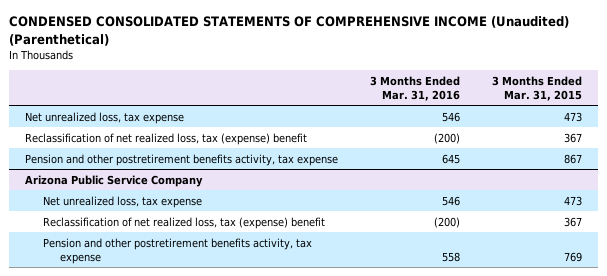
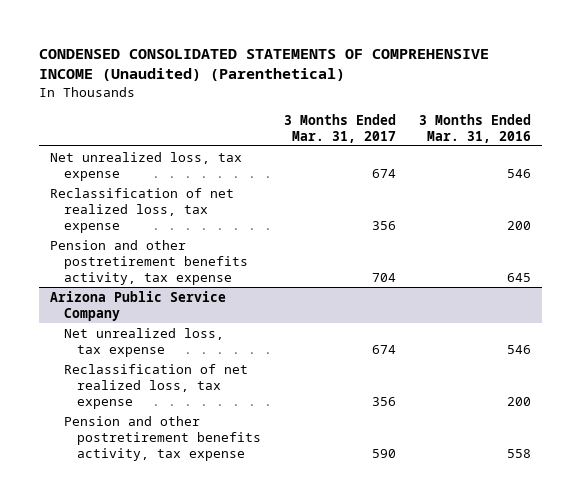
[491,75,582,101] 3 Months Ended Mar. 31, 2015 -> none
none -> [283,113,396,143] 3 Months Ended Mar. 31, 2017
[25,132,308,145] Reclassification of net realized loss, tax (expense) benefit -> [50,187,235,234] Reclassification of net realized loss, tax expense
[434,132,461,144] (200) -> [506,221,531,231] 200
[42,216,325,229] Reclassification of net realized loss, tax (expense) benefit -> [63,363,248,410] Reclassification of net realized loss, tax expense
[434,216,461,228] (200) -> [506,397,531,407] 200

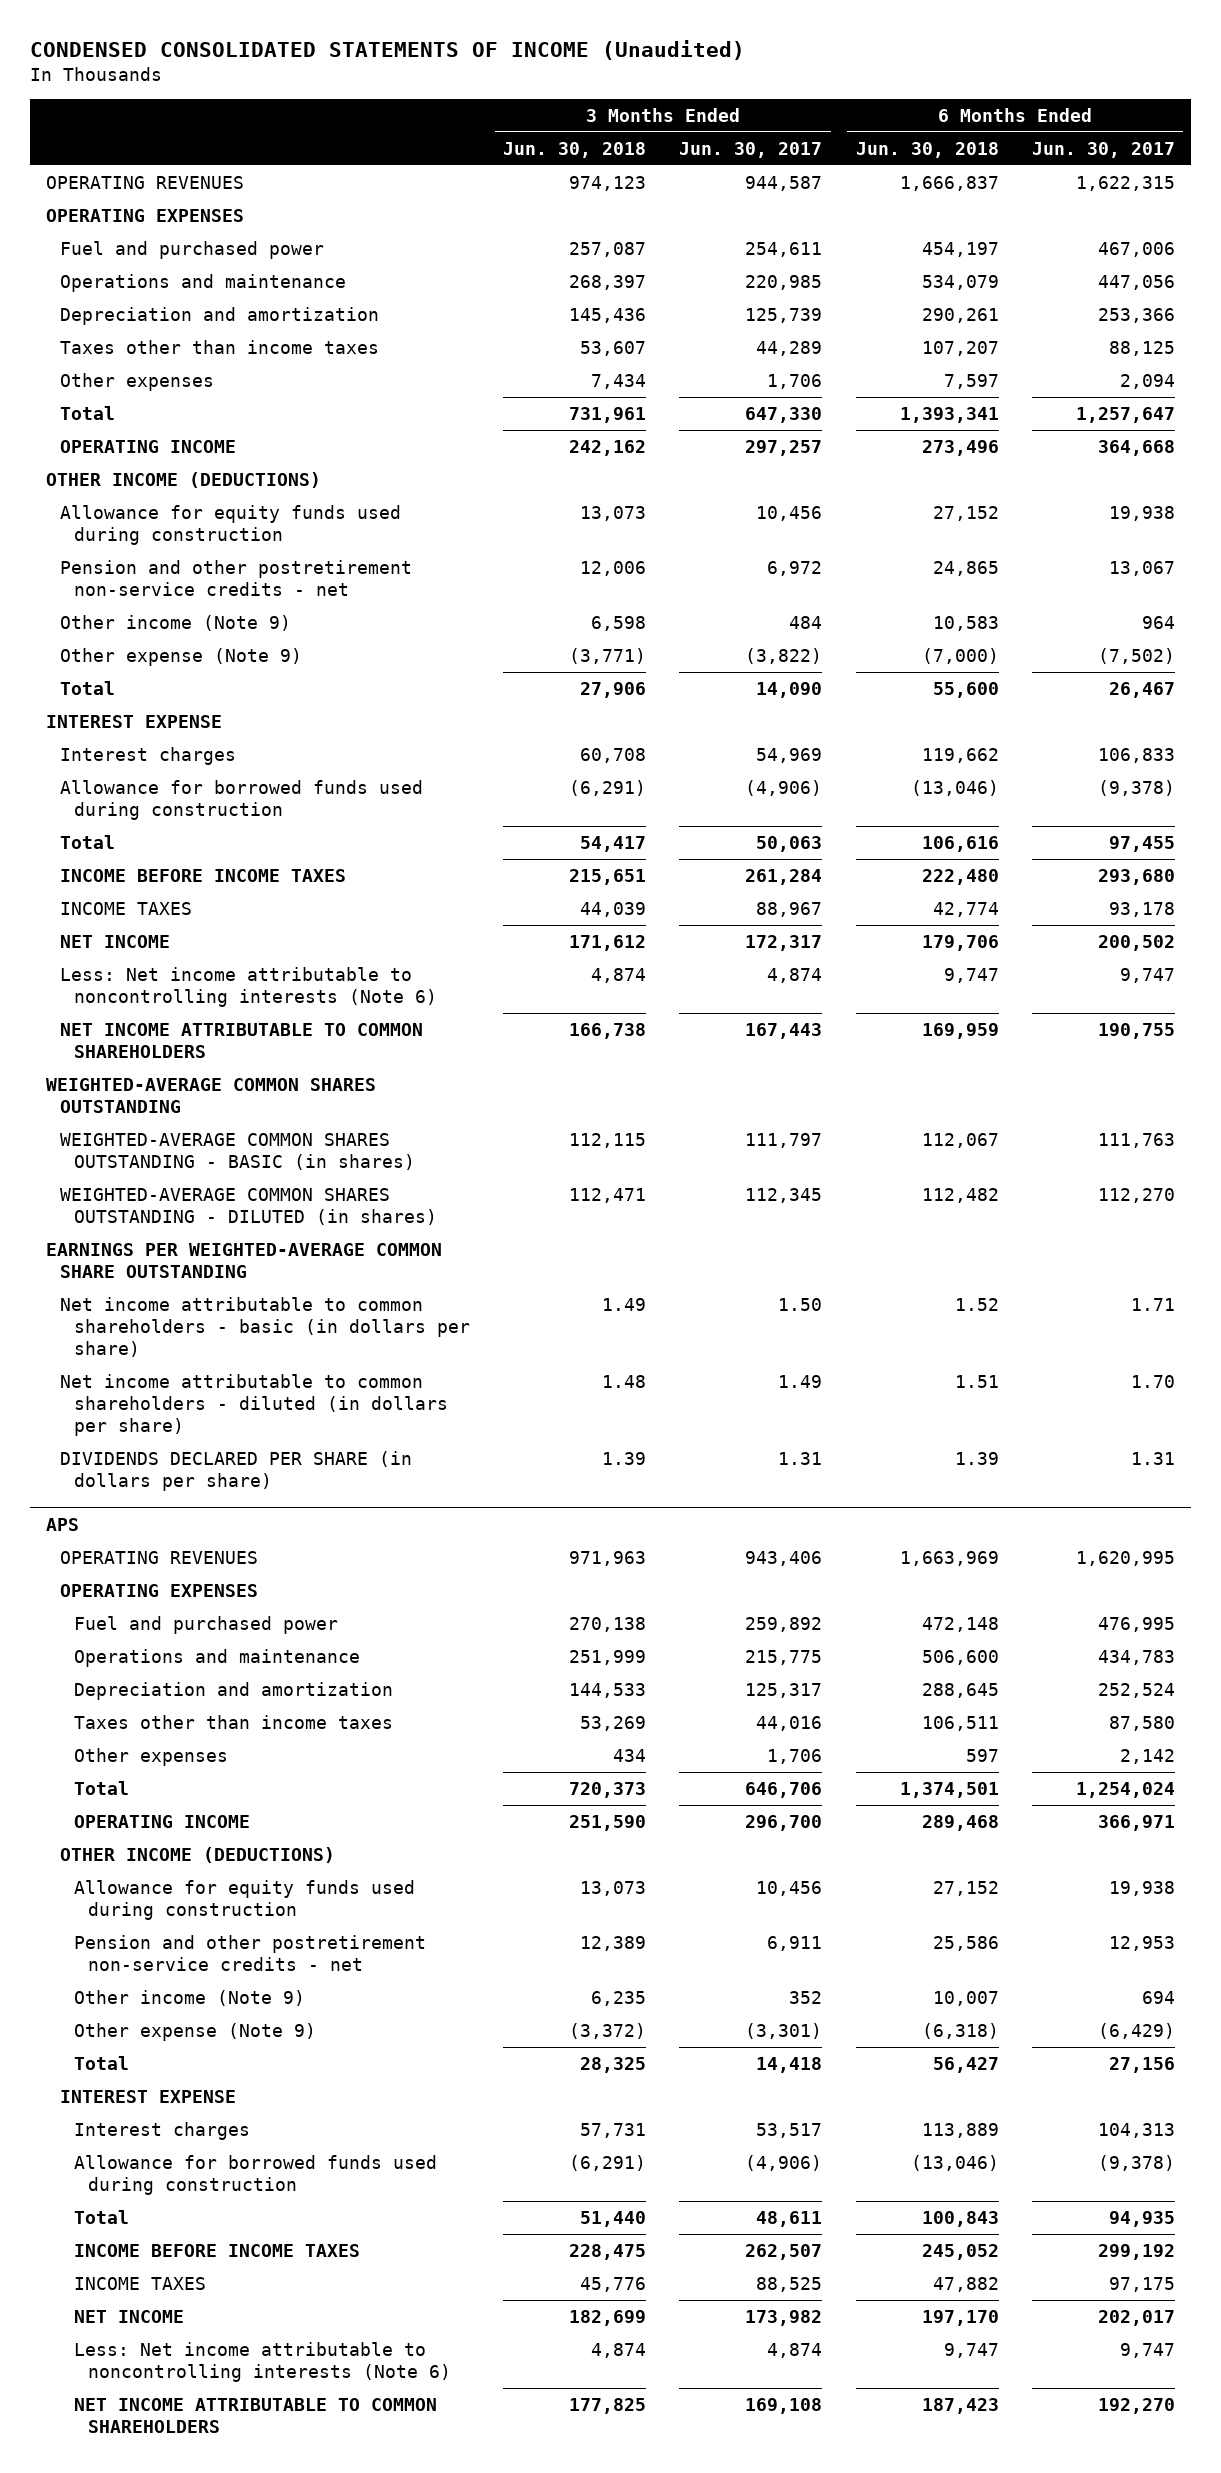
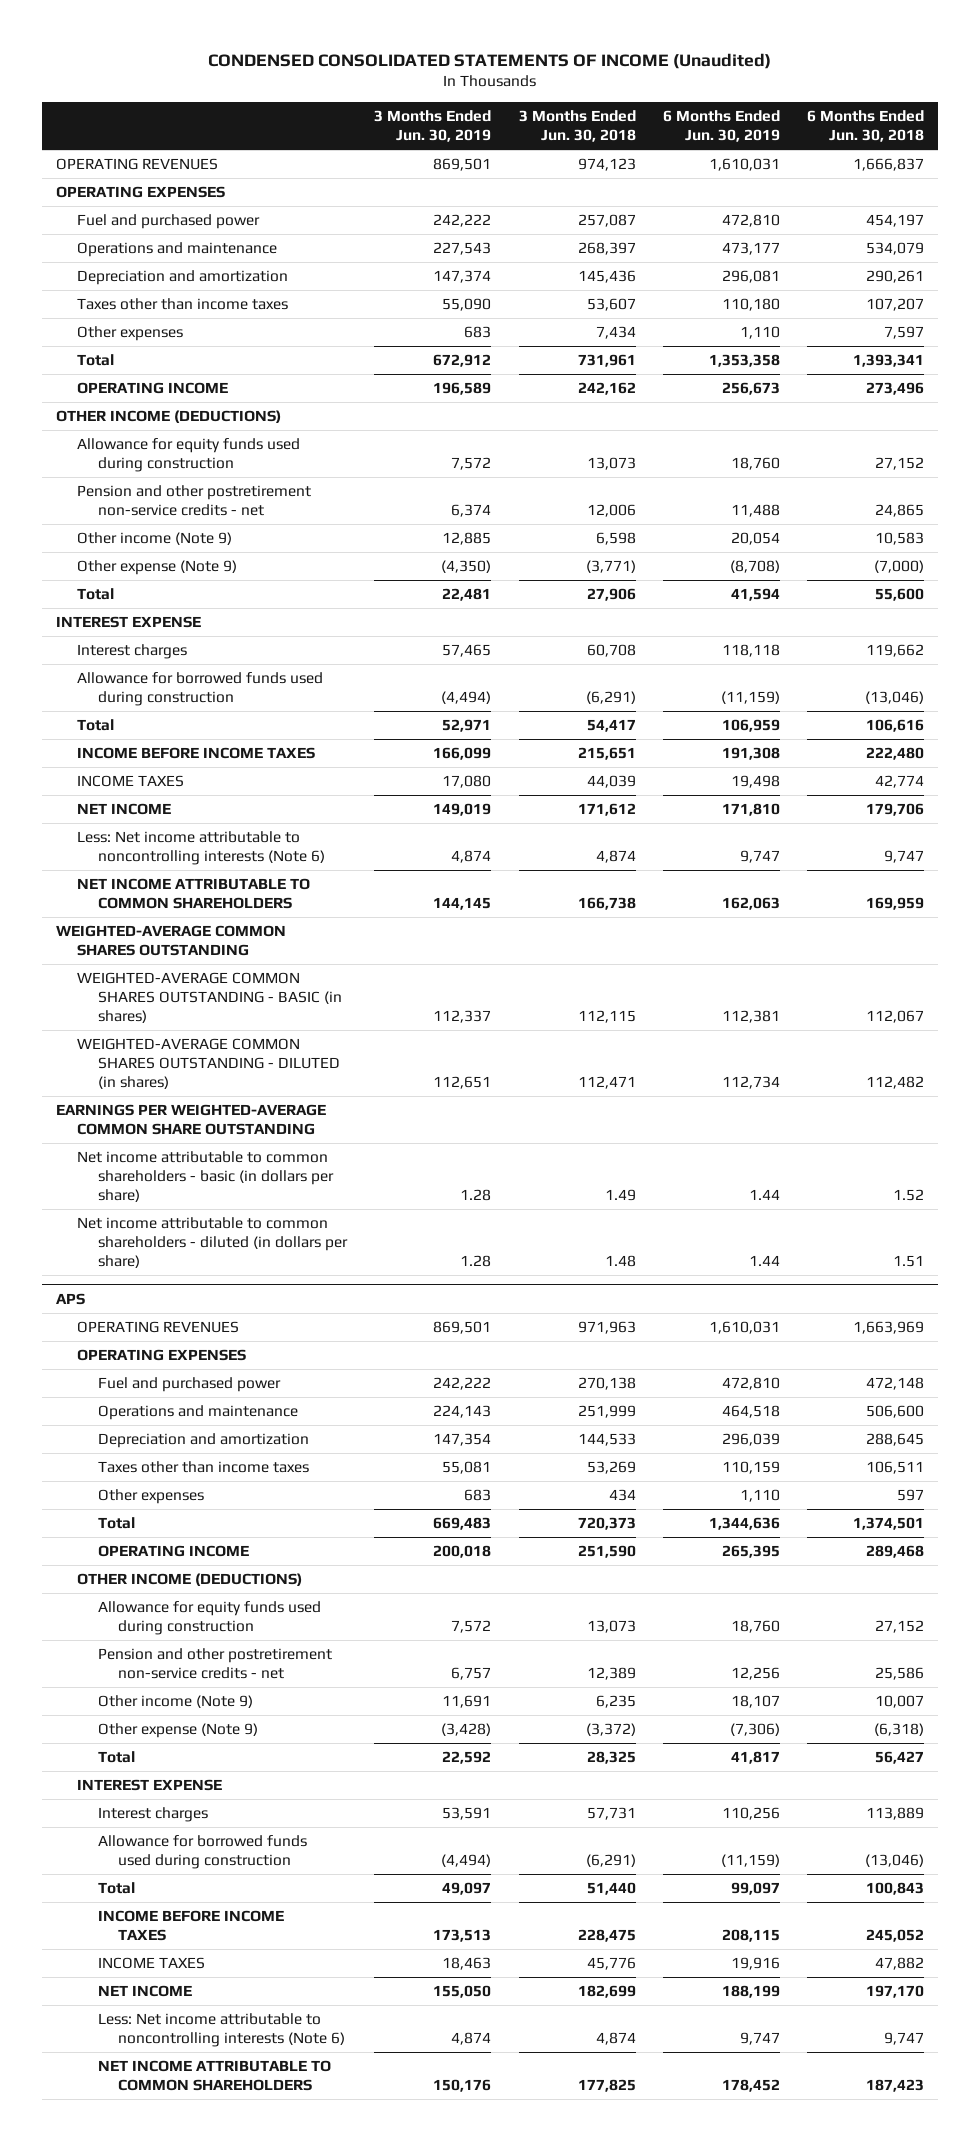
[679,141,823,158] Jun. 30, 2017 -> none
[1031,141,1175,158] Jun. 30, 2017 -> none
none -> [374,109,492,142] 3 Months Ended Jun. 30, 2019
none -> [663,109,781,142] 6 Months Ended Jun. 30, 2019
[60,1450,413,1491] DIVIDENDS DECLARED PER SHARE (in dollars per share) -> none

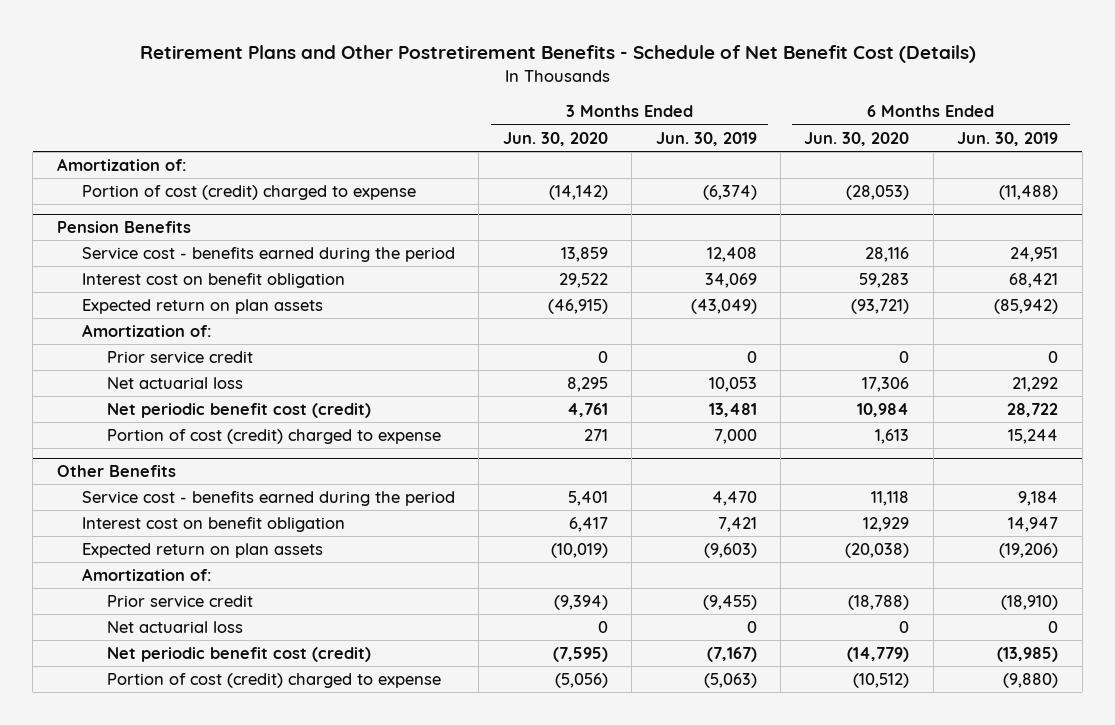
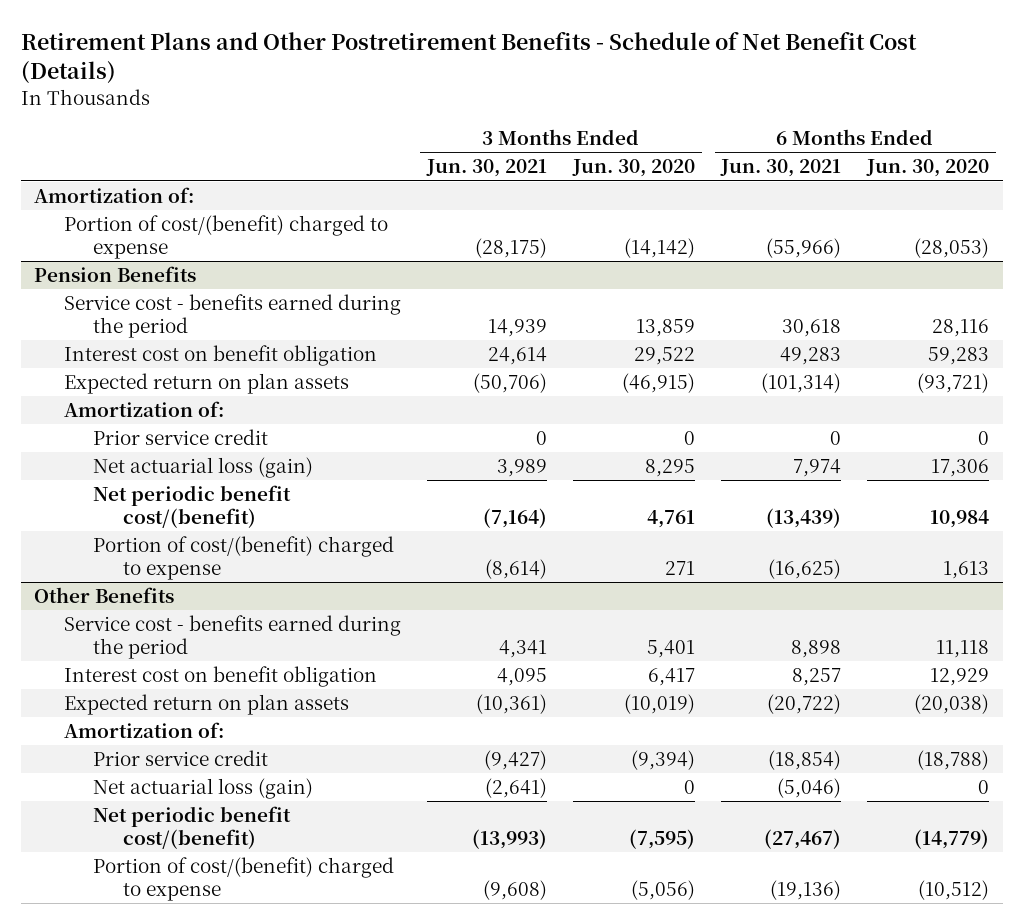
[655,131,757,146] Jun. 30, 2019 -> none
[957,131,1059,146] Jun. 30, 2019 -> none
none -> [425,159,547,178] Jun. 30, 2021
none -> [720,159,842,178] Jun. 30, 2021
[81,185,416,201] Portion of cost (credit) charged to expense -> [63,215,388,259] Portion of cost/(benefit) charged to expense
[106,377,243,390] Net actuarial loss -> [93,457,314,479] Net actuarial loss (gain)
[106,403,371,419] Net periodic benefit cost (credit) -> [93,485,292,528] Net periodic benefit cost/(benefit)
[106,429,441,445] Portion of cost (credit) charged to expense -> [93,536,395,580] Portion of cost/(benefit) charged to expense
[106,621,243,634] Net actuarial loss -> [93,778,314,800] Net actuarial loss (gain)
[106,647,371,663] Net periodic benefit cost (credit) -> [93,806,292,849] Net periodic benefit cost/(benefit)
[106,673,441,689] Portion of cost (credit) charged to expense -> [93,857,395,901] Portion of cost/(benefit) charged to expense

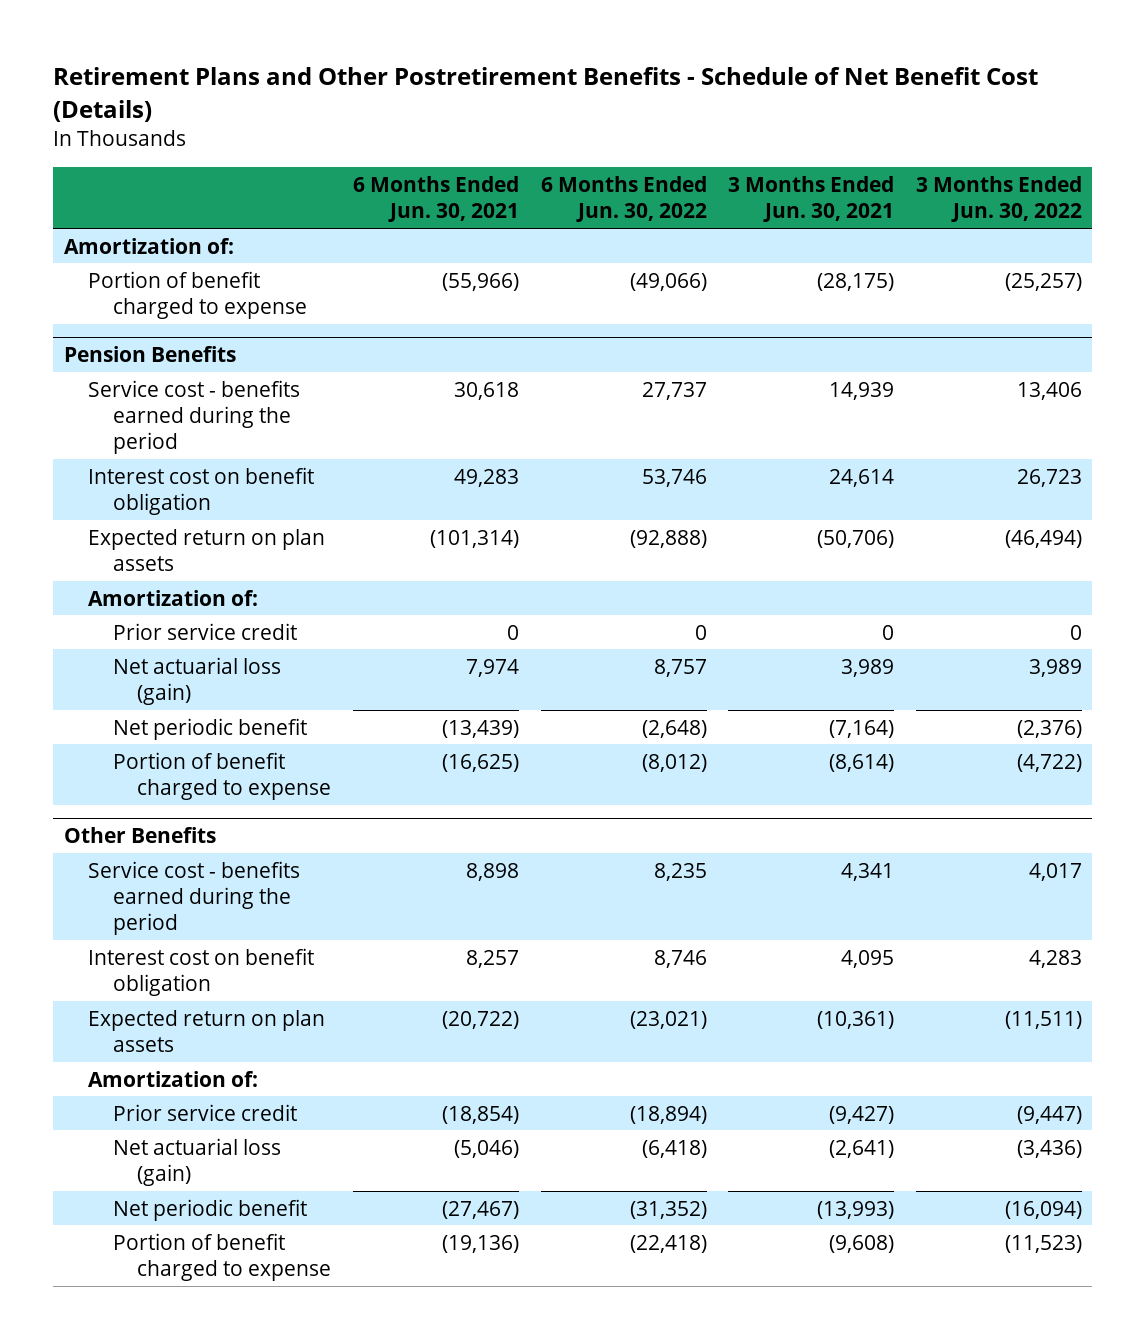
[572,159,696,178] Jun. 30, 2020 -> none
[866,159,990,178] Jun. 30, 2020 -> none
none -> [540,176,707,223] 6 Months Ended Jun. 30, 2022
none -> [915,176,1082,223] 3 Months Ended Jun. 30, 2022
[63,215,388,259] Portion of cost/(benefit) charged to expense -> [88,270,307,320] Portion of benefit charged to expense
[93,485,292,528] Net periodic benefit cost/(benefit) -> [112,717,307,740] Net periodic benefit
[93,536,395,580] Portion of cost/(benefit) charged to expense -> [112,751,332,801] Portion of benefit charged to expense
[93,806,292,849] Net periodic benefit cost/(benefit) -> [112,1198,307,1221] Net periodic benefit
[93,857,395,901] Portion of cost/(benefit) charged to expense -> [112,1232,332,1282] Portion of benefit charged to expense

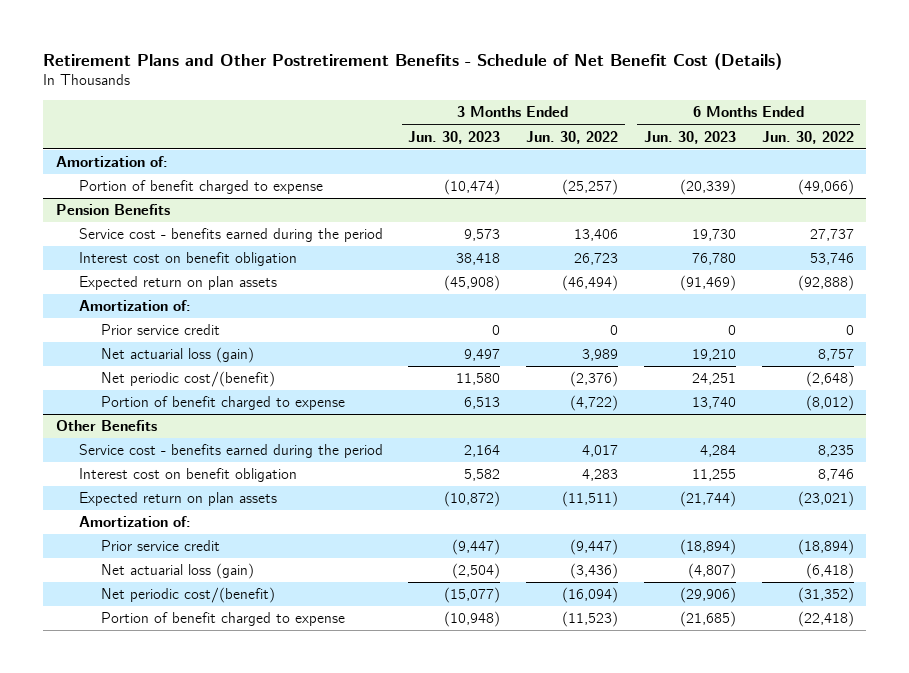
[353,176,520,223] 6 Months Ended Jun. 30, 2021 -> none
[728,176,895,223] 3 Months Ended Jun. 30, 2021 -> none
none -> [408,130,501,144] Jun. 30, 2023
none -> [643,130,736,144] Jun. 30, 2023
[112,717,307,740] Net periodic benefit -> [101,371,276,388] Net periodic cost/(benefit)
[112,1198,307,1221] Net periodic benefit -> [101,587,276,604] Net periodic cost/(benefit)

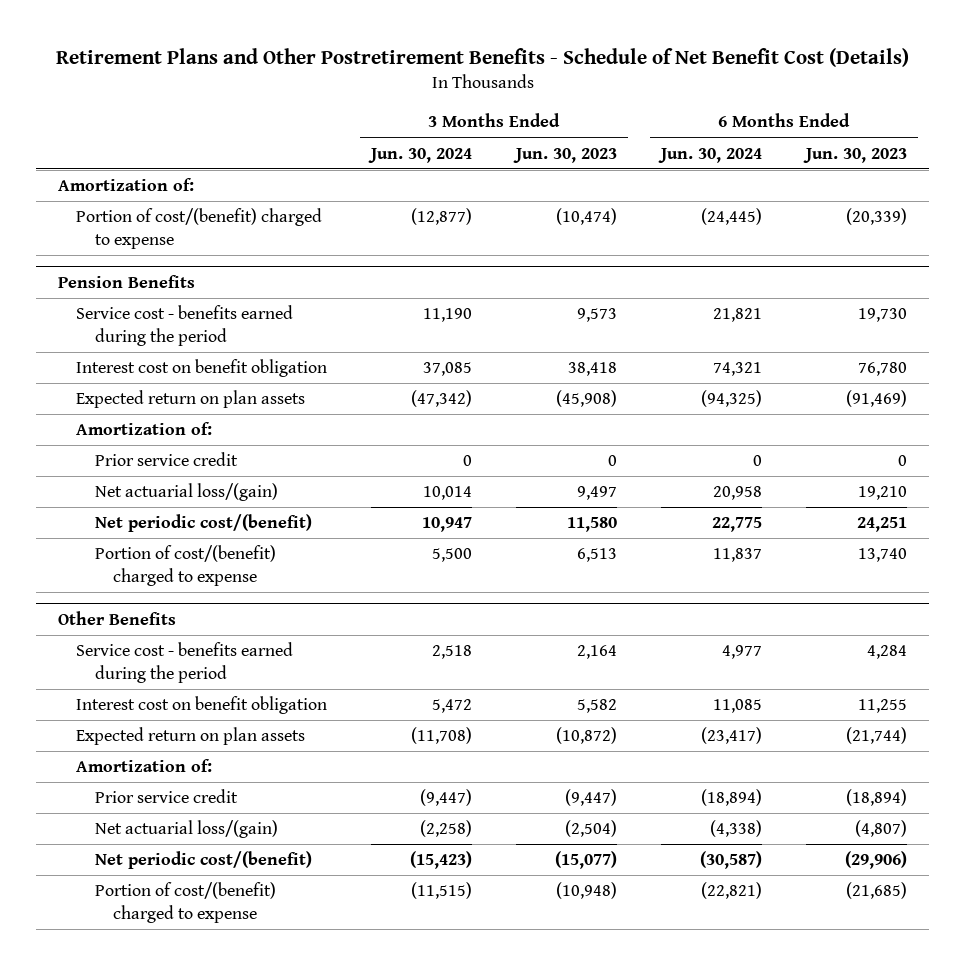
[526,130,619,144] Jun. 30, 2022 -> none
[761,130,854,144] Jun. 30, 2022 -> none
none -> [368,147,473,163] Jun. 30, 2024
none -> [658,147,763,163] Jun. 30, 2024
[78,180,323,195] Portion of benefit charged to expense -> [76,208,323,250] Portion of cost/(benefit) charged to expense
[101,347,255,364] Net actuarial loss (gain) -> [94,483,278,502] Net actuarial loss/(gain)
[101,396,346,411] Portion of benefit charged to expense -> [94,545,276,587] Portion of cost/(benefit) charged to expense
[101,563,255,580] Net actuarial loss (gain) -> [94,820,278,839] Net actuarial loss/(gain)
[101,612,346,627] Portion of benefit charged to expense -> [94,882,276,924] Portion of cost/(benefit) charged to expense

